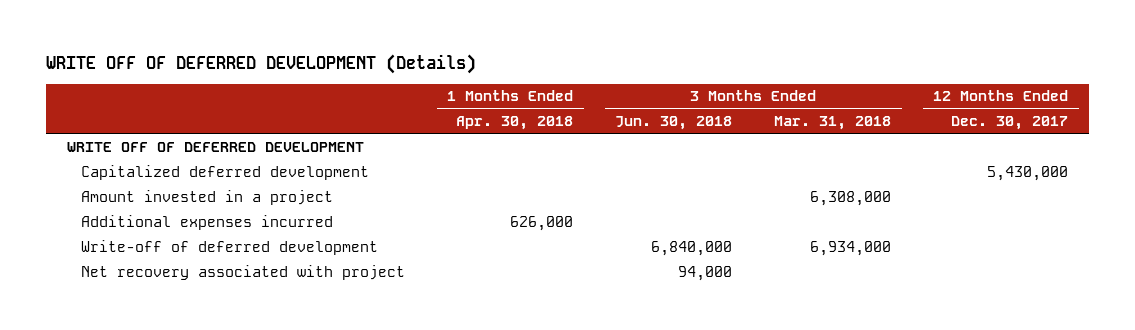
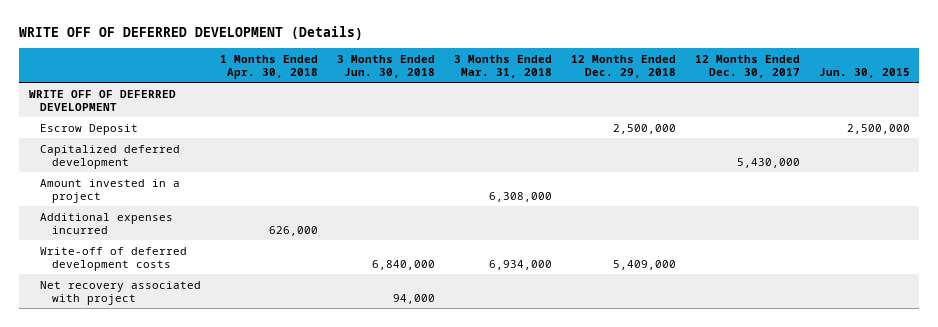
none -> [570,54,676,78] 12 Months Ended Dec. 29, 2018
none -> [818,67,910,78] Jun. 30, 2015
none -> [40,123,139,135] Escrow Deposit
[81,239,379,255] Write-off of deferred development -> [40,246,188,271] Write-off of deferred development costs

